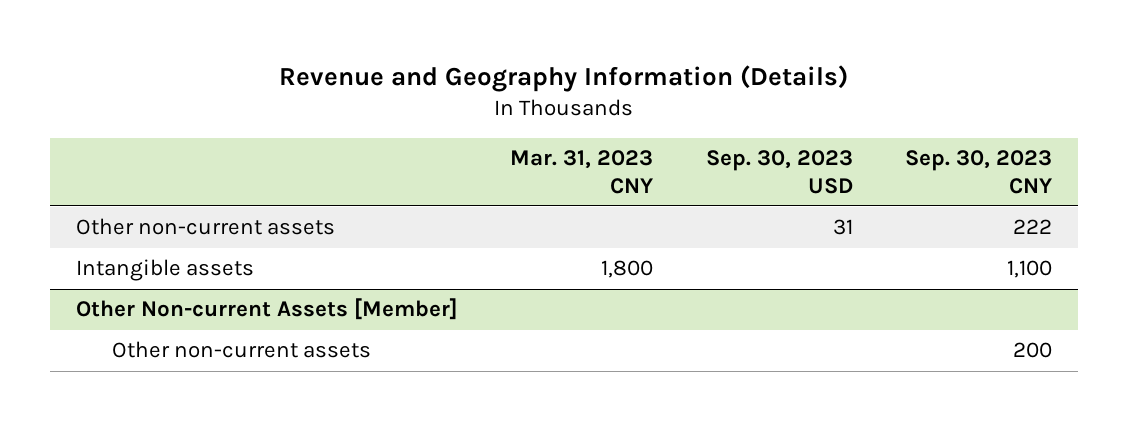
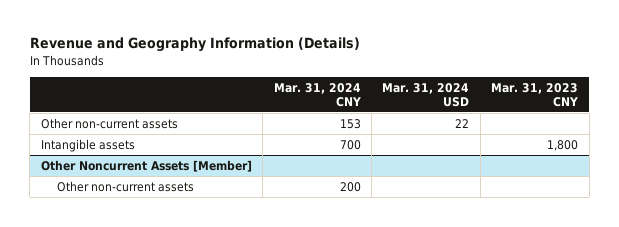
[705,150,853,194] Sep. 30, 2023 USD -> none
[904,150,1053,194] Sep. 30, 2023 CNY -> none
none -> [273,82,361,107] Mar. 31, 2024 CNY
none -> [382,82,470,107] Mar. 31, 2024 USD
[76,298,459,321] Other Non-current Assets [Member] -> [40,159,252,172] Other Noncurrent Assets [Member]

